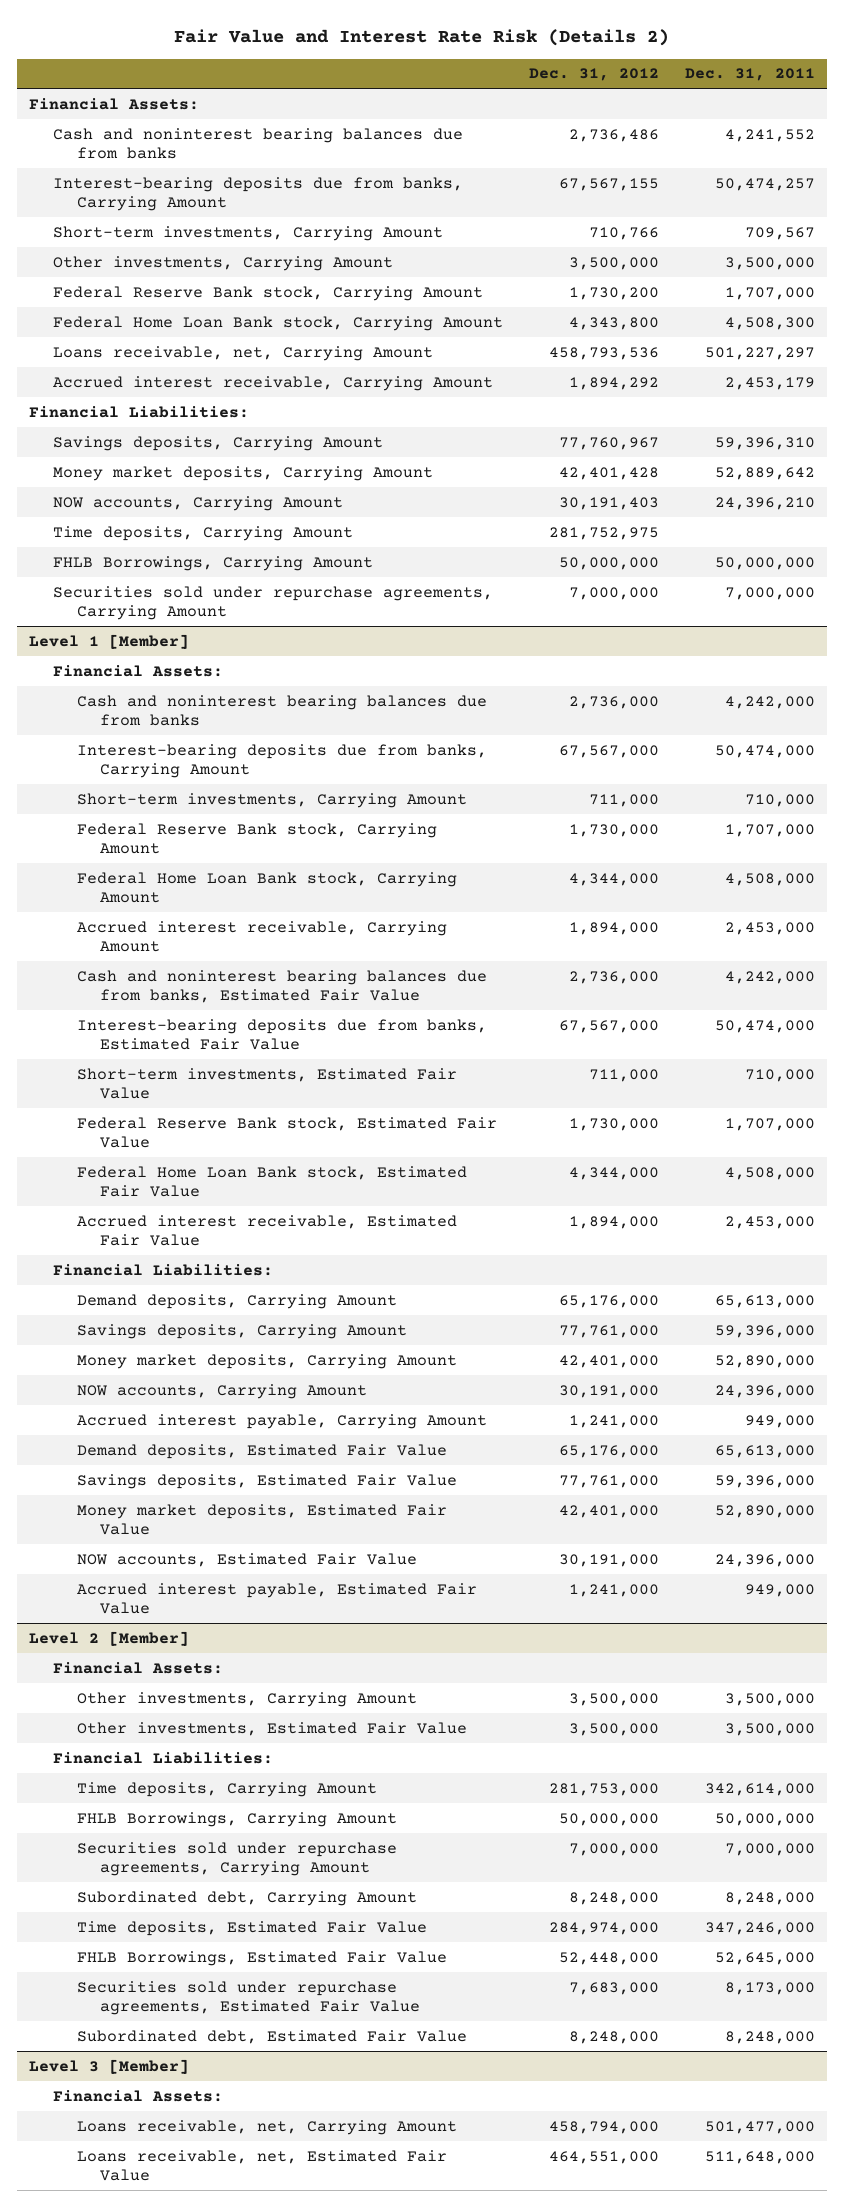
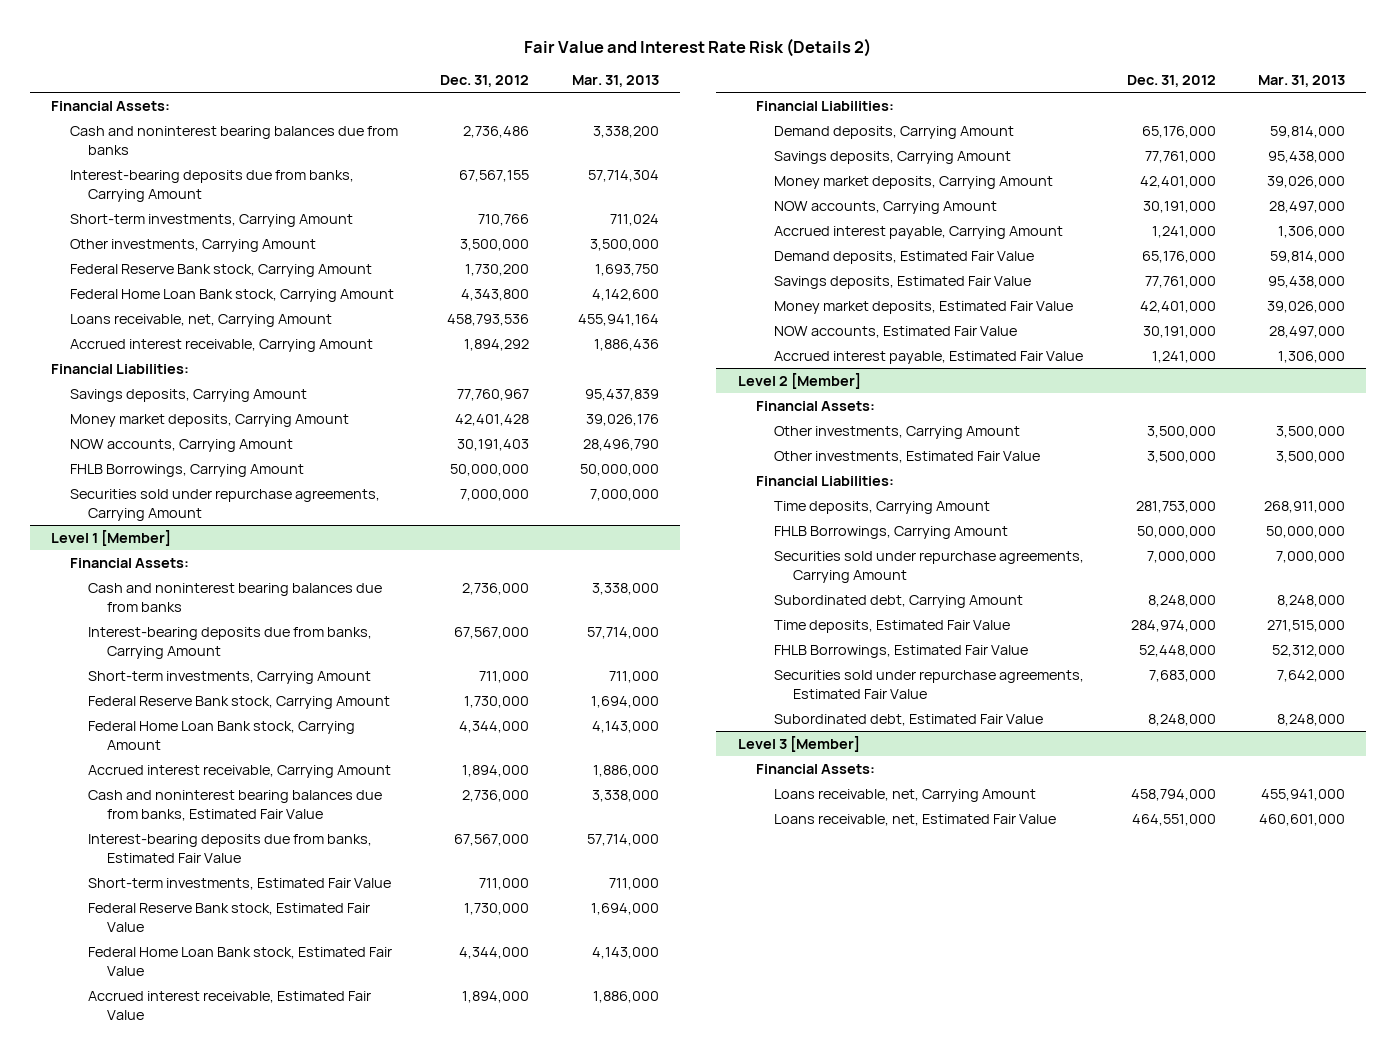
[684,68,815,82] Dec. 31, 2011 -> none
none -> [571,75,659,88] Mar. 31, 2013
[53,525,354,541] Time deposits, Carrying Amount -> none

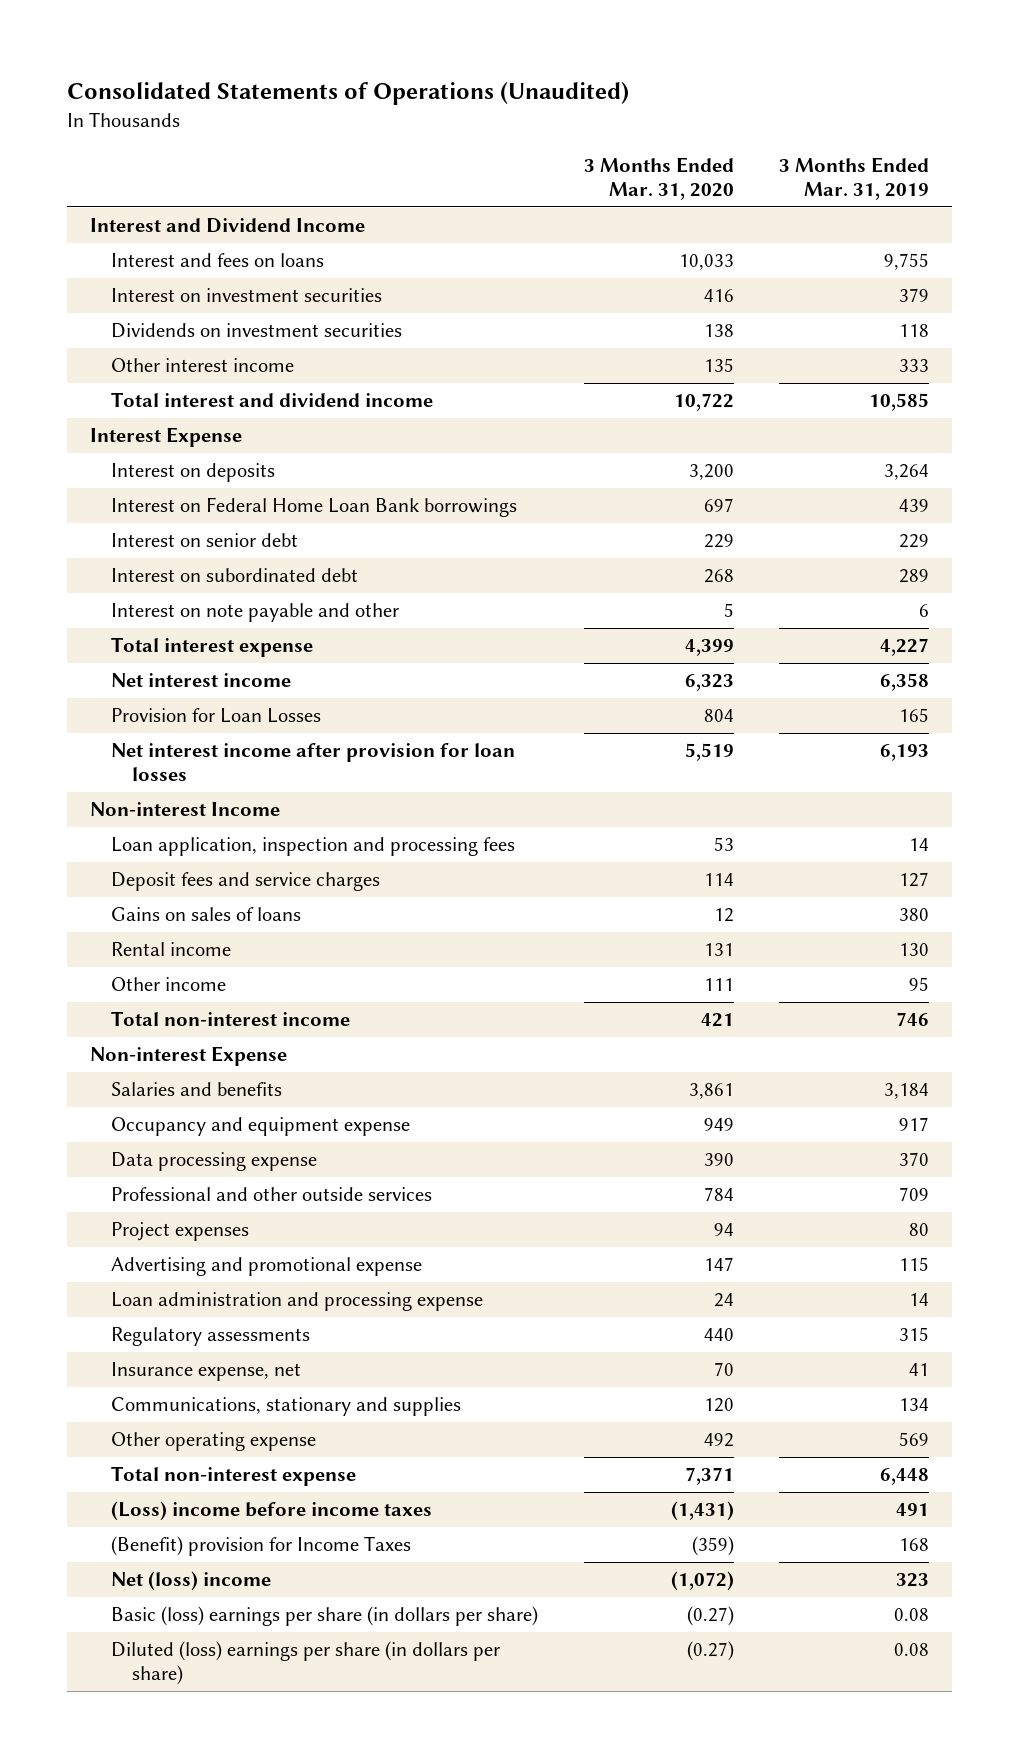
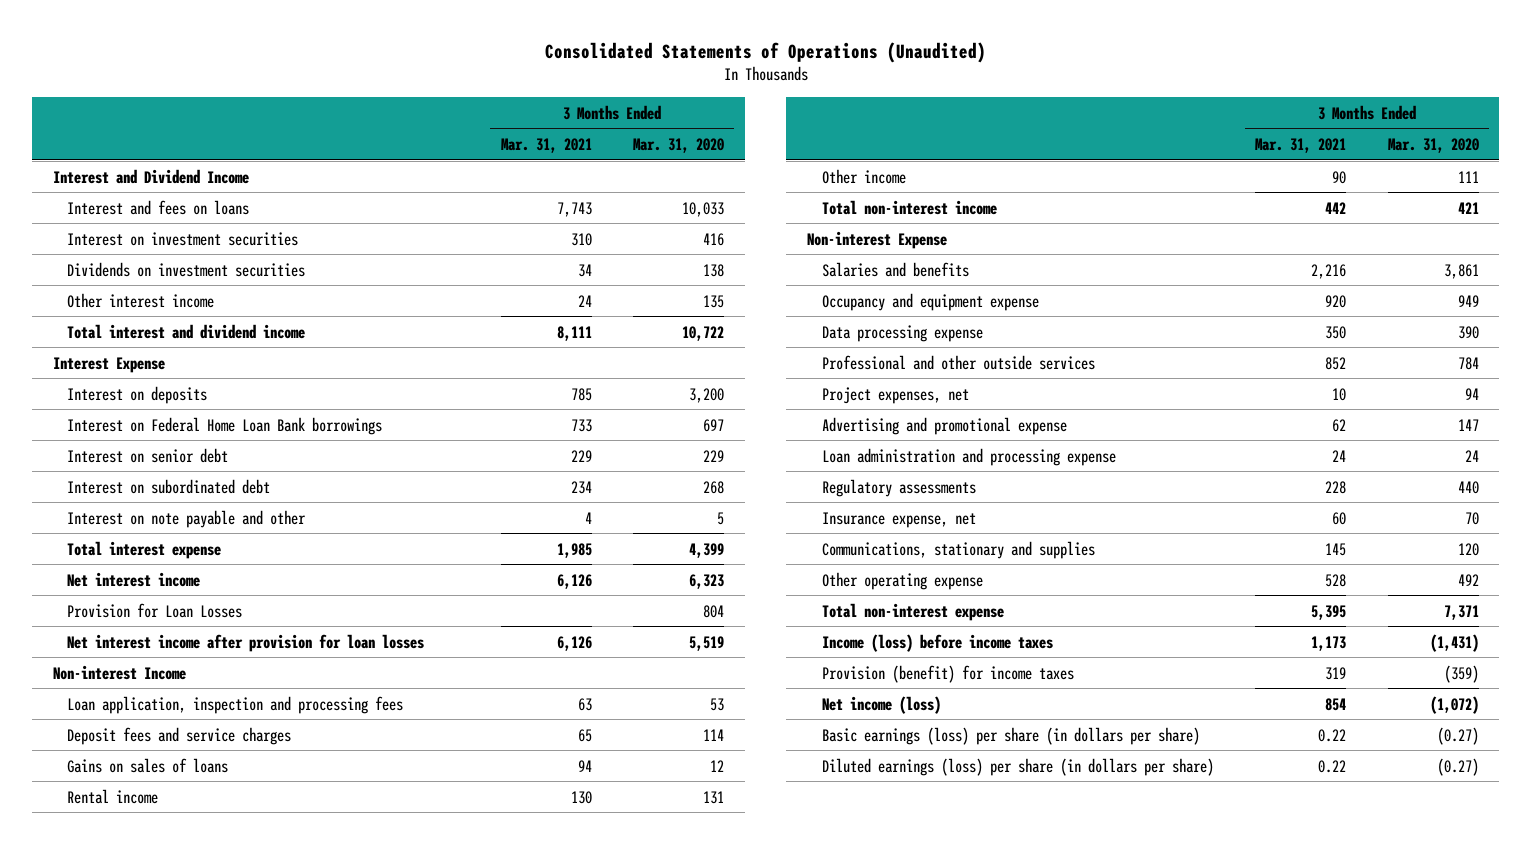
[779,157,930,200] 3 Months Ended Mar. 31, 2019 -> none
none -> [500,138,592,154] Mar. 31, 2021
[110,1222,249,1242] Project expenses -> [821,386,969,404] Project expenses, net
[110,1501,432,1522] (Loss) income before income taxes -> [821,633,1053,652] Income (loss) before income taxes
[110,1536,411,1557] (Benefit) provision for Income Taxes -> [821,664,1074,683] Provision (benefit) for income taxes
[110,1571,271,1592] Net (loss) income -> [821,695,941,714] Net income (loss)
[110,1606,538,1627] Basic (loss) earnings per share (in dollars per share) -> [821,726,1200,745] Basic earnings (loss) per share (in dollars per share)
[110,1641,500,1686] Diluted (loss) earnings per share (in dollars per share) -> [821,757,1214,776] Diluted earnings (loss) per share (in dollars per share)

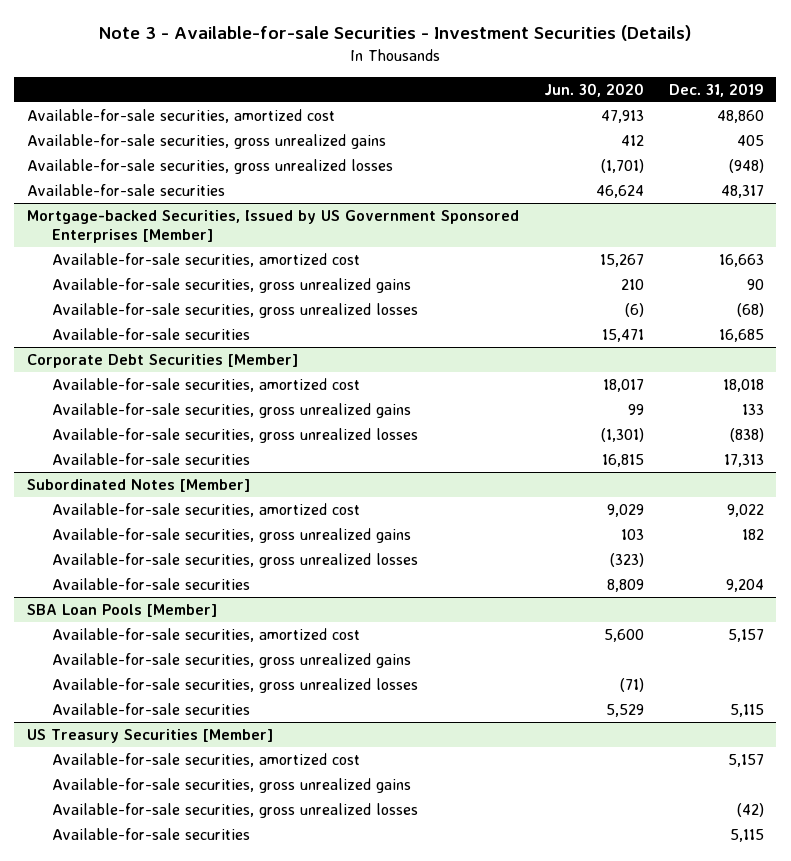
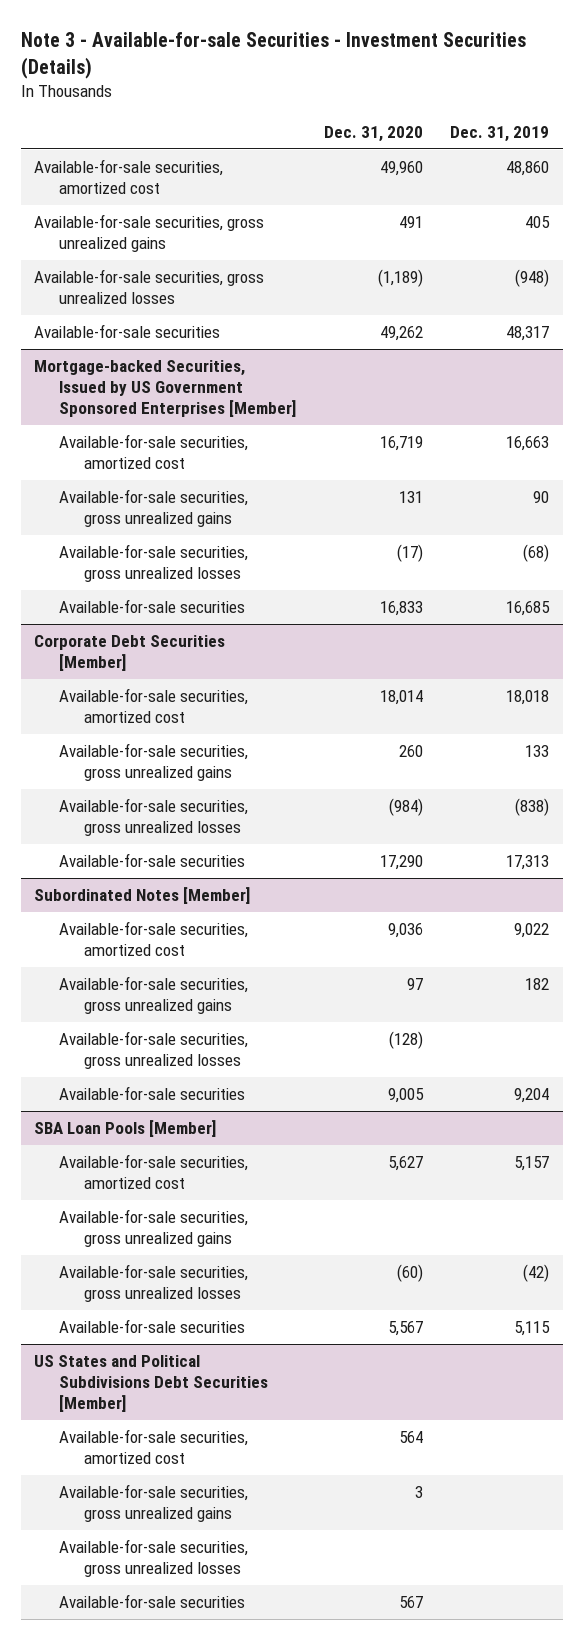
[543,82,644,97] Jun. 30, 2020 -> none
none -> [323,125,423,142] Dec. 31, 2020
[51,677,418,693] Available-for-sale securities, gross unrealized losses -> none
[51,702,250,715] Available-for-sale securities -> none
[26,728,273,743] US Treasury Securities [Member] -> none
[51,752,360,767] Available-for-sale securities, amortized cost -> none
[51,777,411,793] Available-for-sale securities, gross unrealized gains -> none
none -> [34,1355,269,1412] US States and Political Subdivisions Debt Securities [Member]
none -> [59,1429,249,1464] Available-for-sale securities, amortized cost
none -> [59,1484,249,1522] Available-for-sale securities, gross unrealized gains
none -> [59,1539,249,1577] Available-for-sale securities, gross unrealized losses
none -> [59,1594,246,1609] Available-for-sale securities

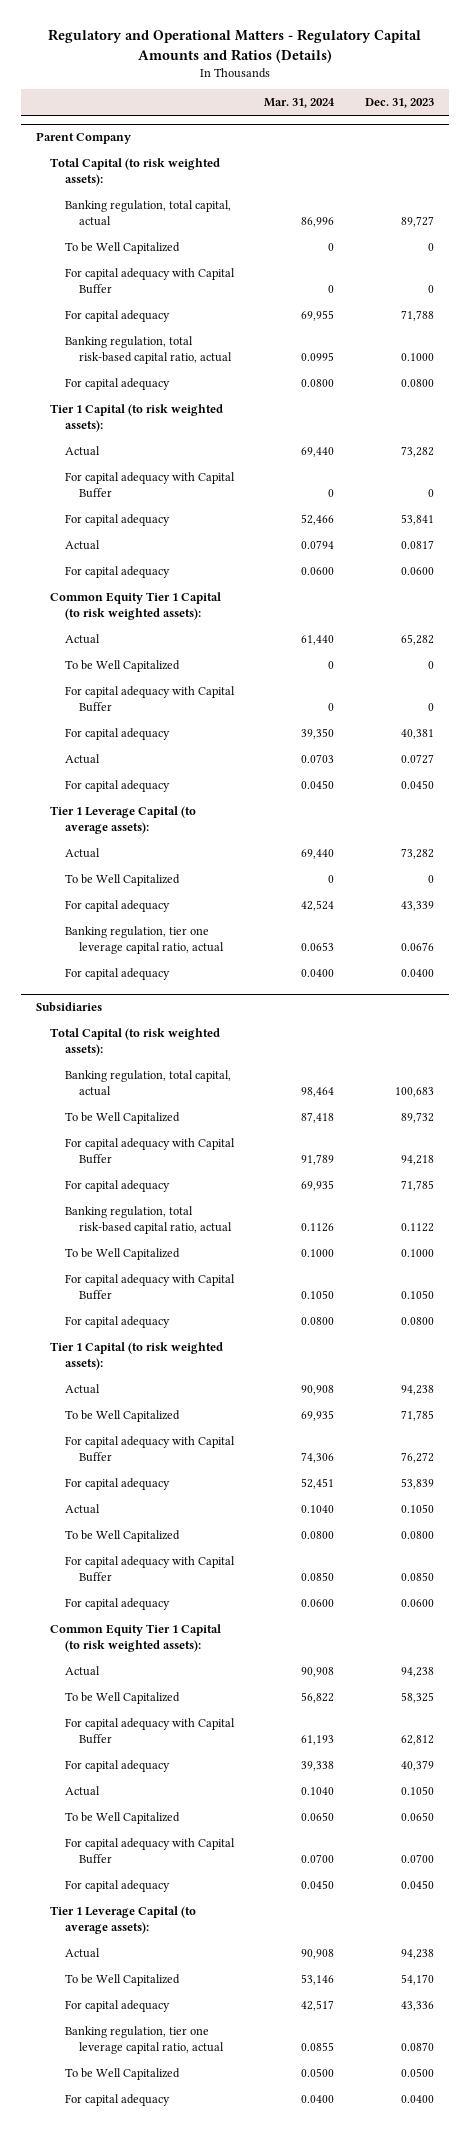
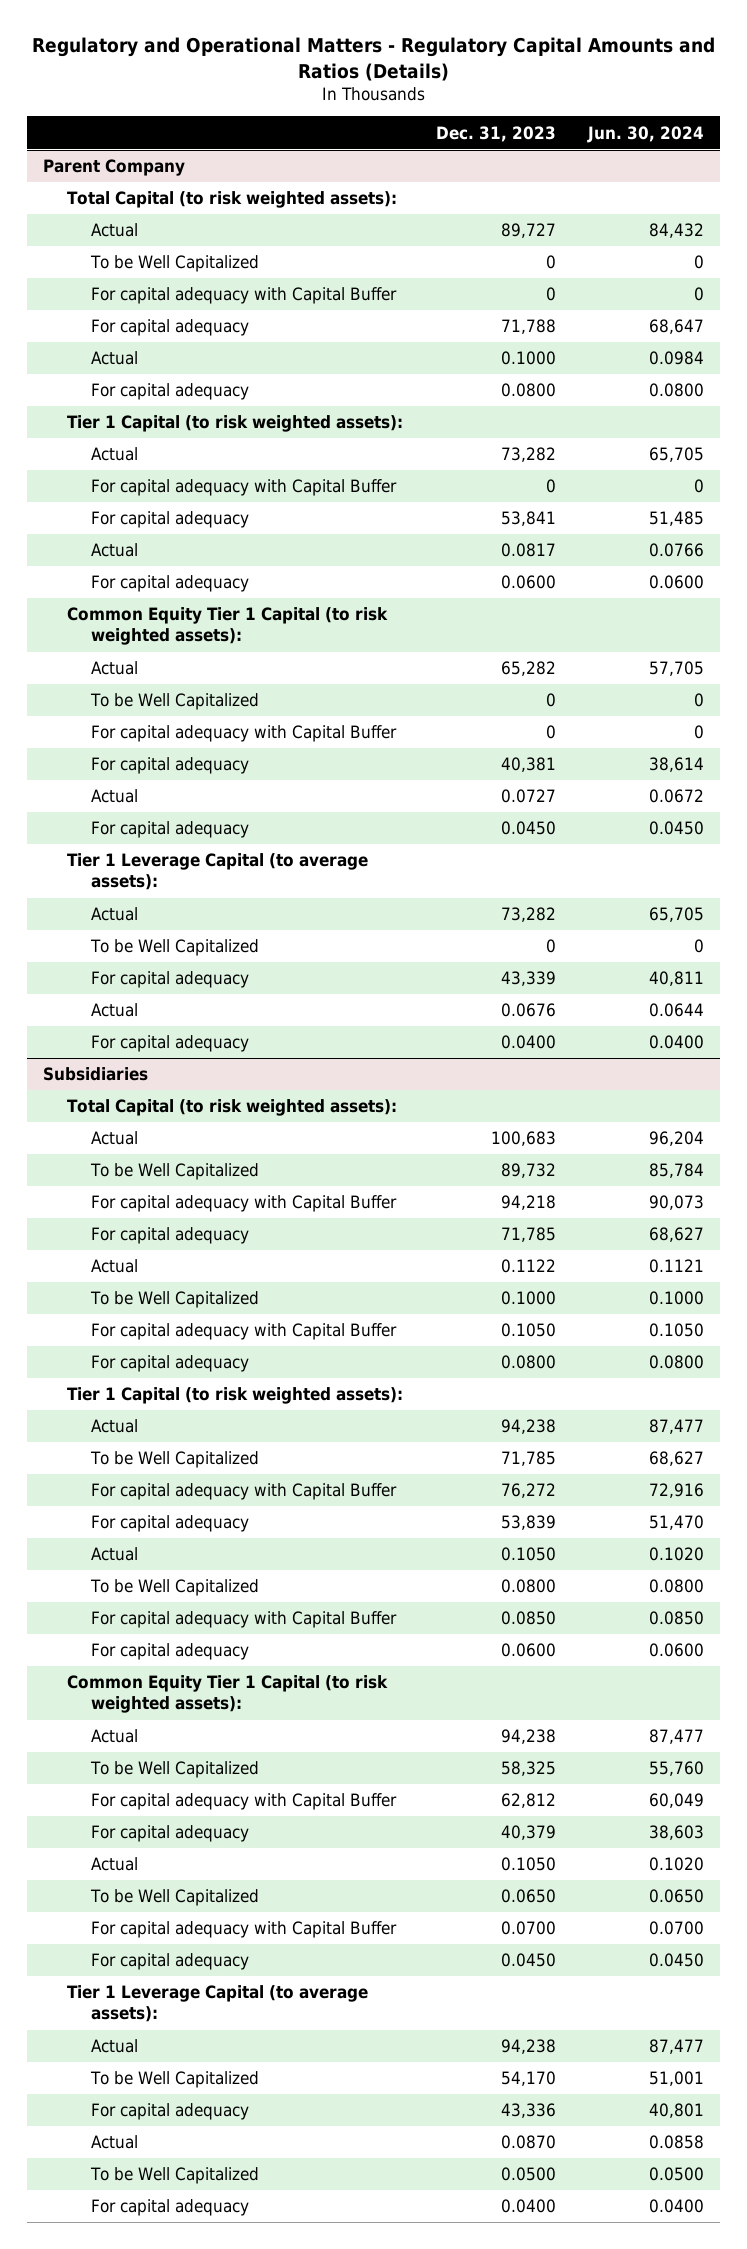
[264,98,336,109] Mar. 31, 2024 -> none
none -> [587,125,705,143] Jun. 30, 2024
[64,200,231,227] Banking regulation, total capital, actual -> [91,223,139,238] Actual
[64,336,232,365] Banking regulation, total risk-based capital ratio, actual -> [91,351,139,366] Actual
[64,926,224,955] Banking regulation, tier one leverage capital ratio, actual -> [91,1003,139,1018] Actual
[64,1070,231,1097] Banking regulation, total capital, actual -> [91,1131,139,1146] Actual
[64,1206,232,1235] Banking regulation, total risk-based capital ratio, actual -> [91,1259,139,1274] Actual
[64,2026,224,2055] Banking regulation, tier one leverage capital ratio, actual -> [91,2135,139,2150] Actual

